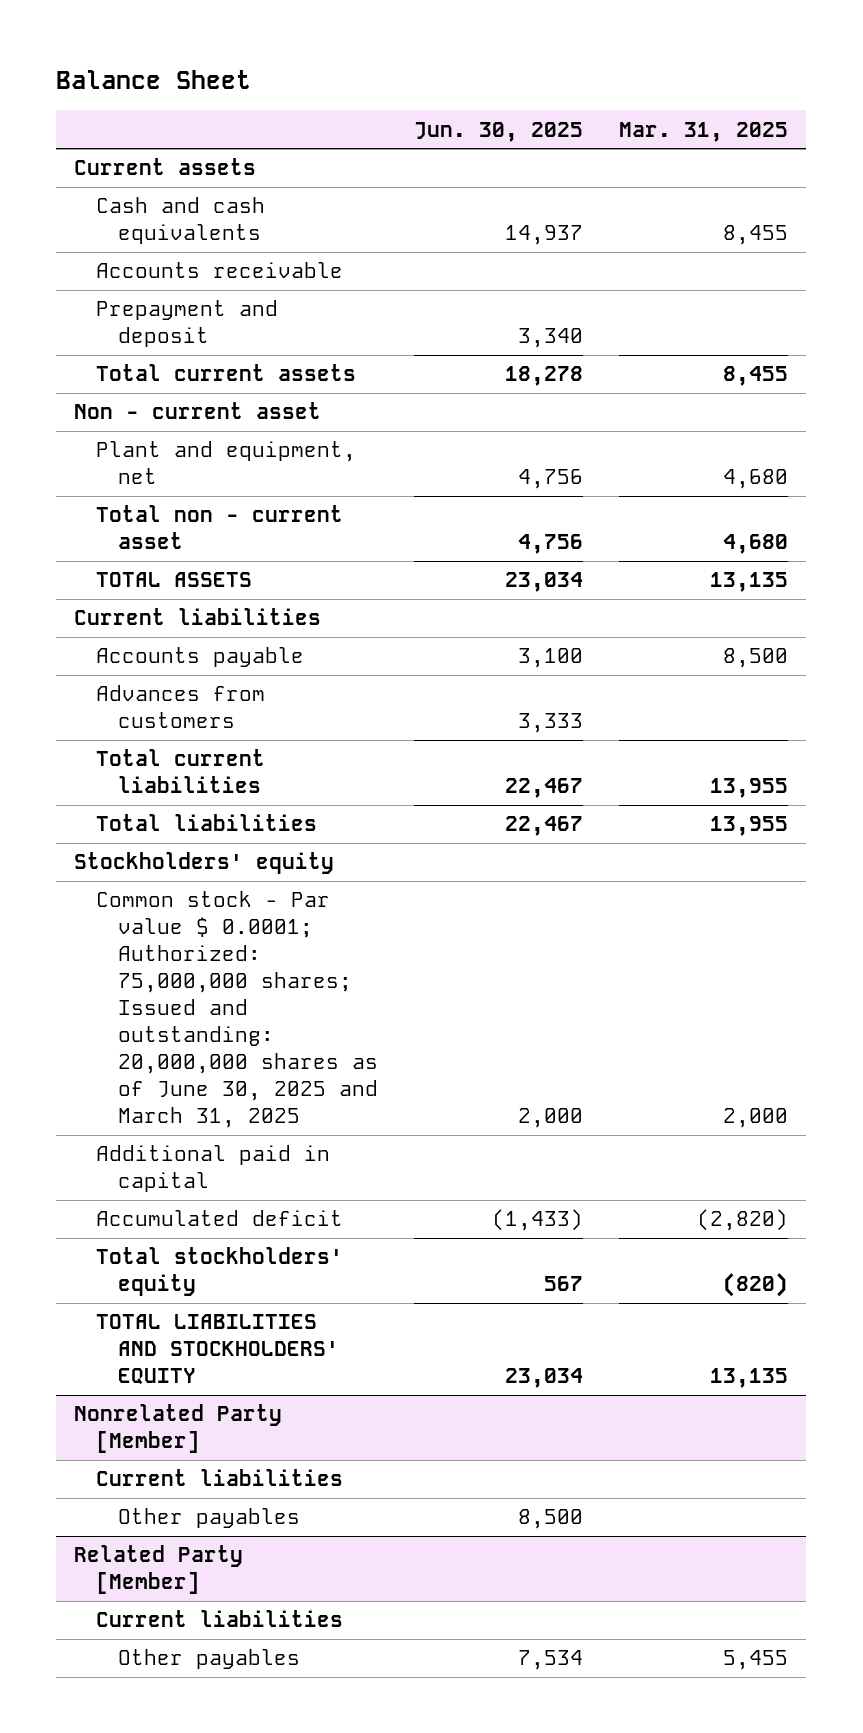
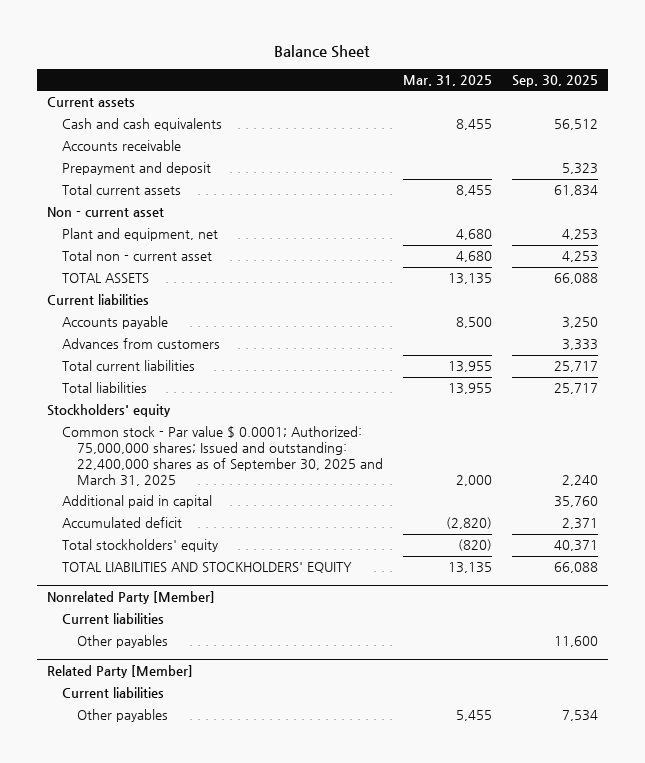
[414,121,584,142] Jun. 30, 2025 -> none
none -> [512,74,599,87] Sep. 30, 2025
[96,891,379,1129] Common stock - Par value $ 0.0001; Authorized: 75,000,000 shares; Issued and outstanding: 20,000,000 shares as of June 30, 2025 and March 31, 2025 -> [61,426,383,486] Common stock - Par value $ 0.0001; Authorized: 75,000,000 shares; Issued and outstanding: 22,400,000 shares as of September 30, 2025 and March 31, 2025

